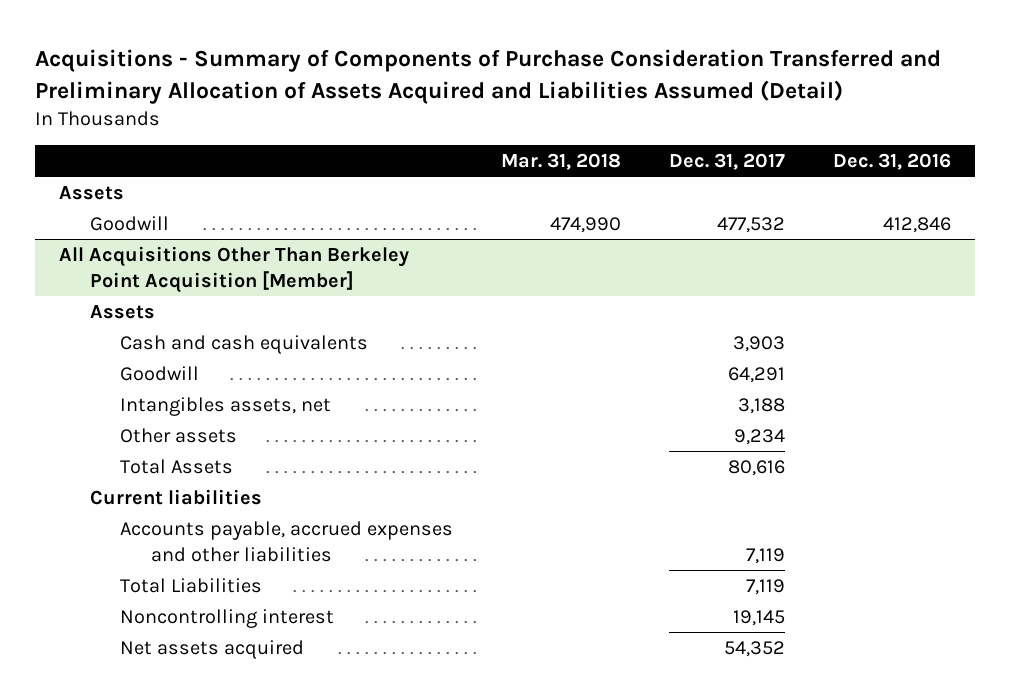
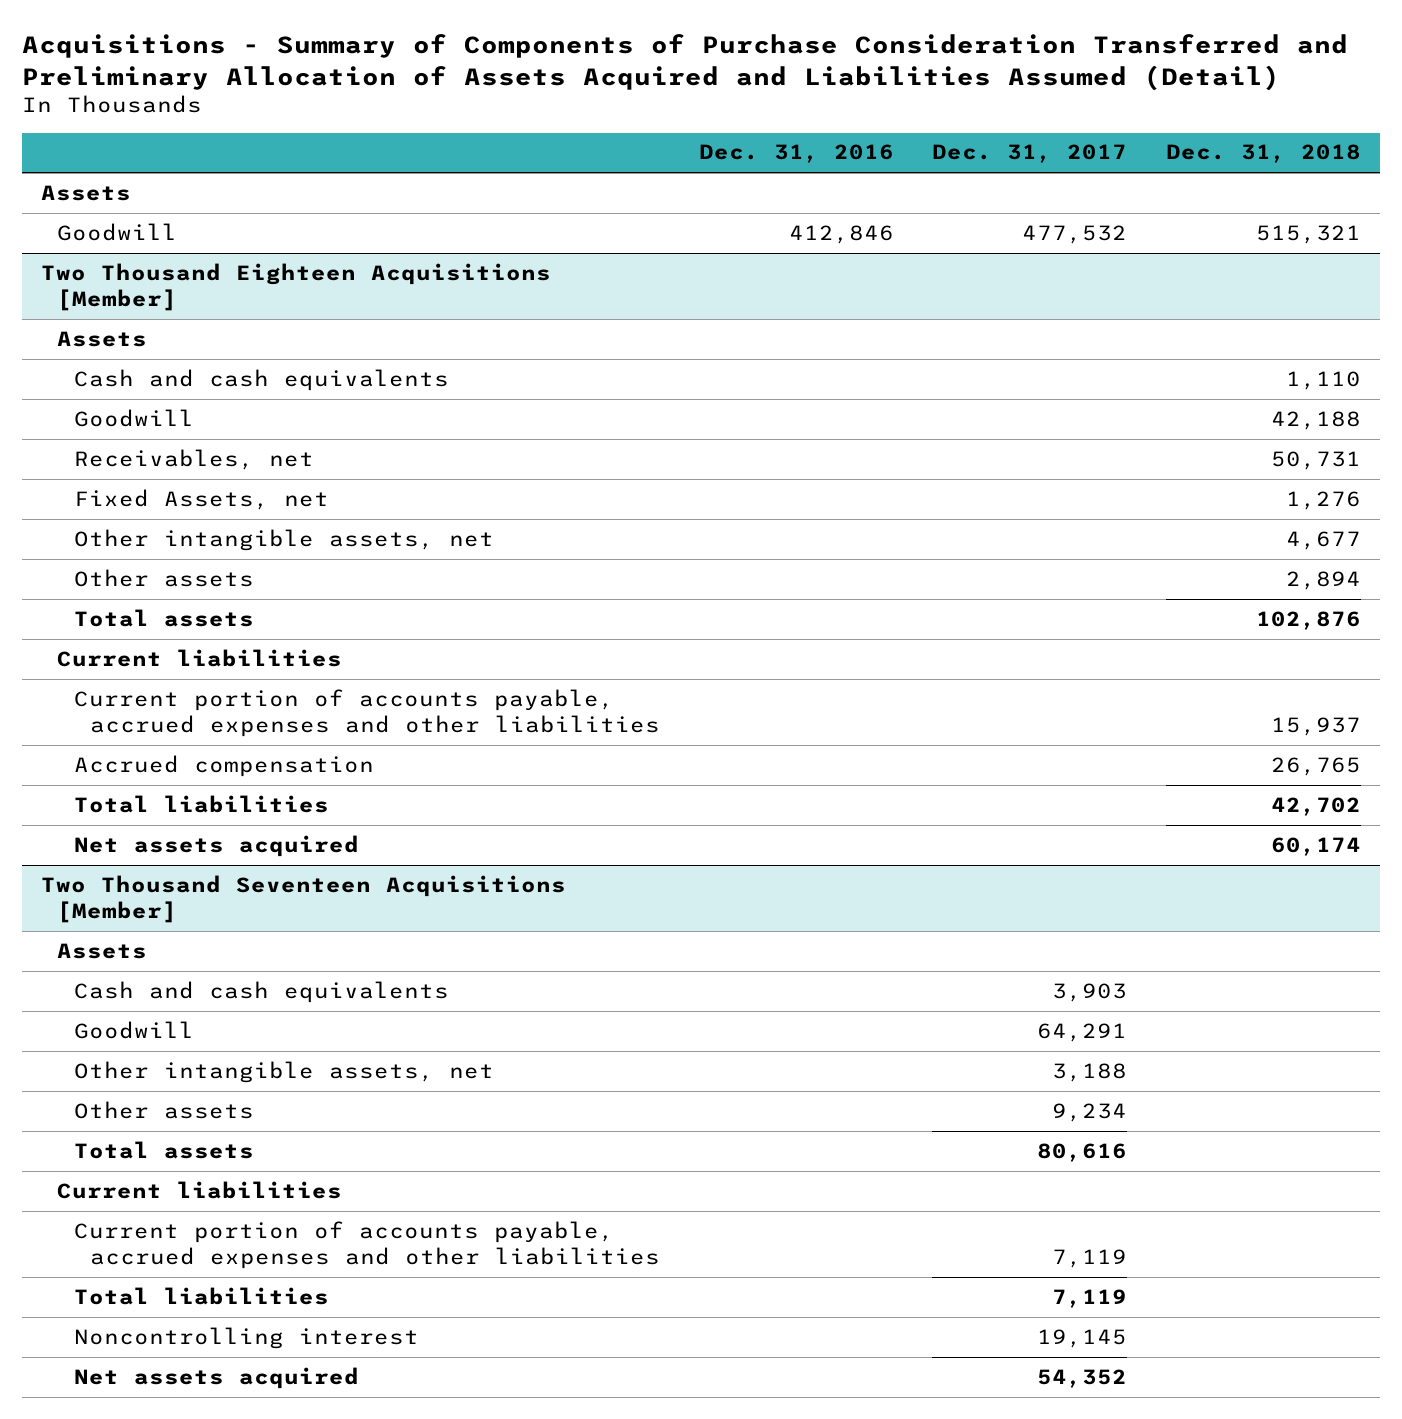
[501,153,622,171] Mar. 31, 2018 -> none
none -> [1165,144,1361,164] Dec. 31, 2018
none -> [41,262,552,312] Two Thousand Eighteen Acquisitions [Member]
none -> [57,330,148,347] Assets
none -> [73,368,449,391] Cash and cash equivalents
none -> [73,408,194,427] Goodwill
none -> [73,448,314,470] Receivables, net
none -> [73,488,329,510] Fixed Assets, net
none -> [73,528,494,551] Other intangible assets, net
none -> [73,568,254,587] Other assets
none -> [73,608,254,627] Total assets
none -> [57,648,343,667] Current liabilities
none -> [73,688,661,738] Current portion of accounts payable, accrued expenses and other liabilities
none -> [73,754,374,777] Accrued compensation
none -> [73,794,329,813] Total liabilities
none -> [73,834,359,857] Net assets acquired
[59,246,410,293] All Acquisitions Other Than Berkeley Point Acquisition [Member] -> [41,874,567,924] Two Thousand Seventeen Acquisitions [Member]
[120,397,332,417] Intangibles assets, net -> [73,1060,494,1083] Other intangible assets, net
[120,459,234,475] Total Assets -> [73,1140,254,1159] Total assets
[120,521,454,562] Accounts payable, accrued expenses and other liabilities -> [73,1220,661,1270] Current portion of accounts payable, accrued expenses and other liabilities
[120,578,263,594] Total Liabilities -> [73,1286,329,1305] Total liabilities

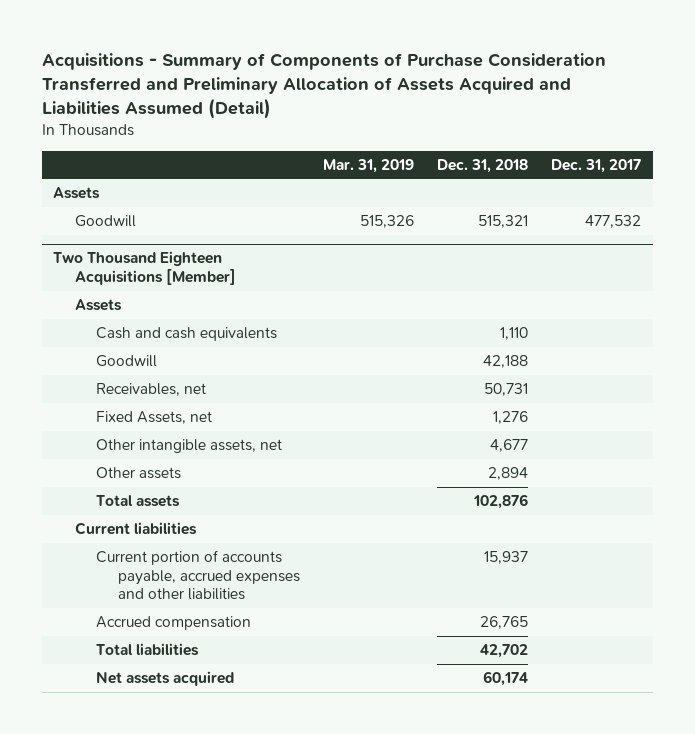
[698,144,894,164] Dec. 31, 2016 -> none
none -> [323,158,415,173] Mar. 31, 2019
[41,874,567,924] Two Thousand Seventeen Acquisitions [Member] -> none
[57,942,148,959] Assets -> none
[73,980,449,1003] Cash and cash equivalents -> none
[73,1020,194,1039] Goodwill -> none
[73,1060,494,1083] Other intangible assets, net -> none
[73,1100,254,1119] Other assets -> none
[73,1140,254,1159] Total assets -> none
[57,1180,343,1199] Current liabilities -> none
[73,1220,661,1270] Current portion of accounts payable, accrued expenses and other liabilities -> none
[73,1286,329,1305] Total liabilities -> none
[73,1326,419,1349] Noncontrolling interest -> none
[73,1366,359,1389] Net assets acquired -> none

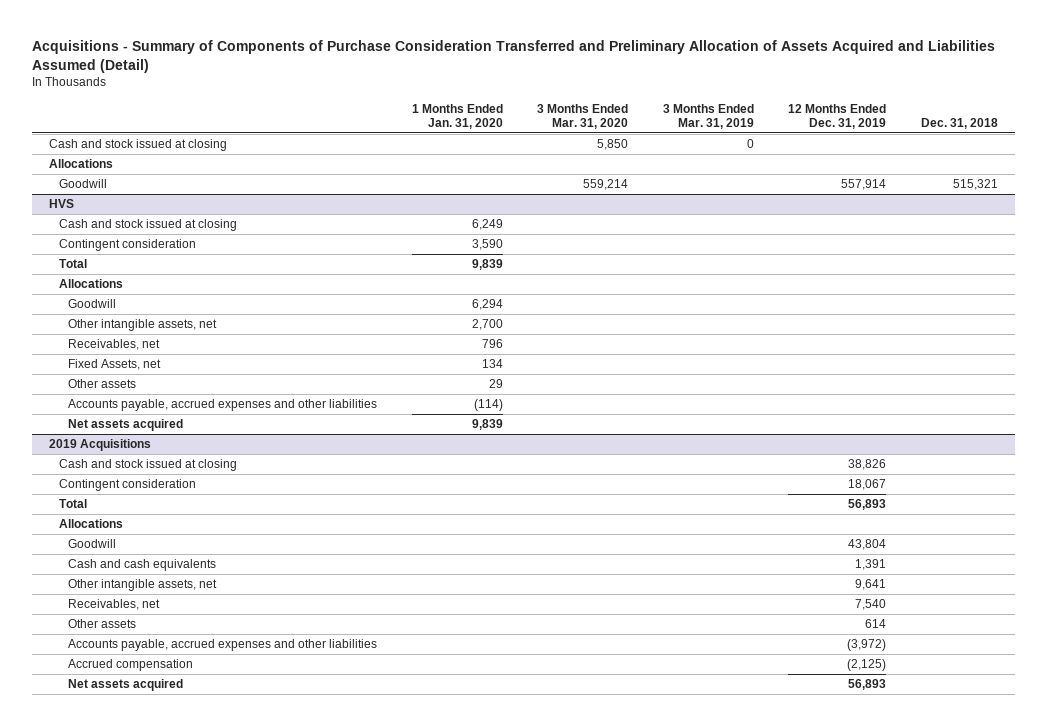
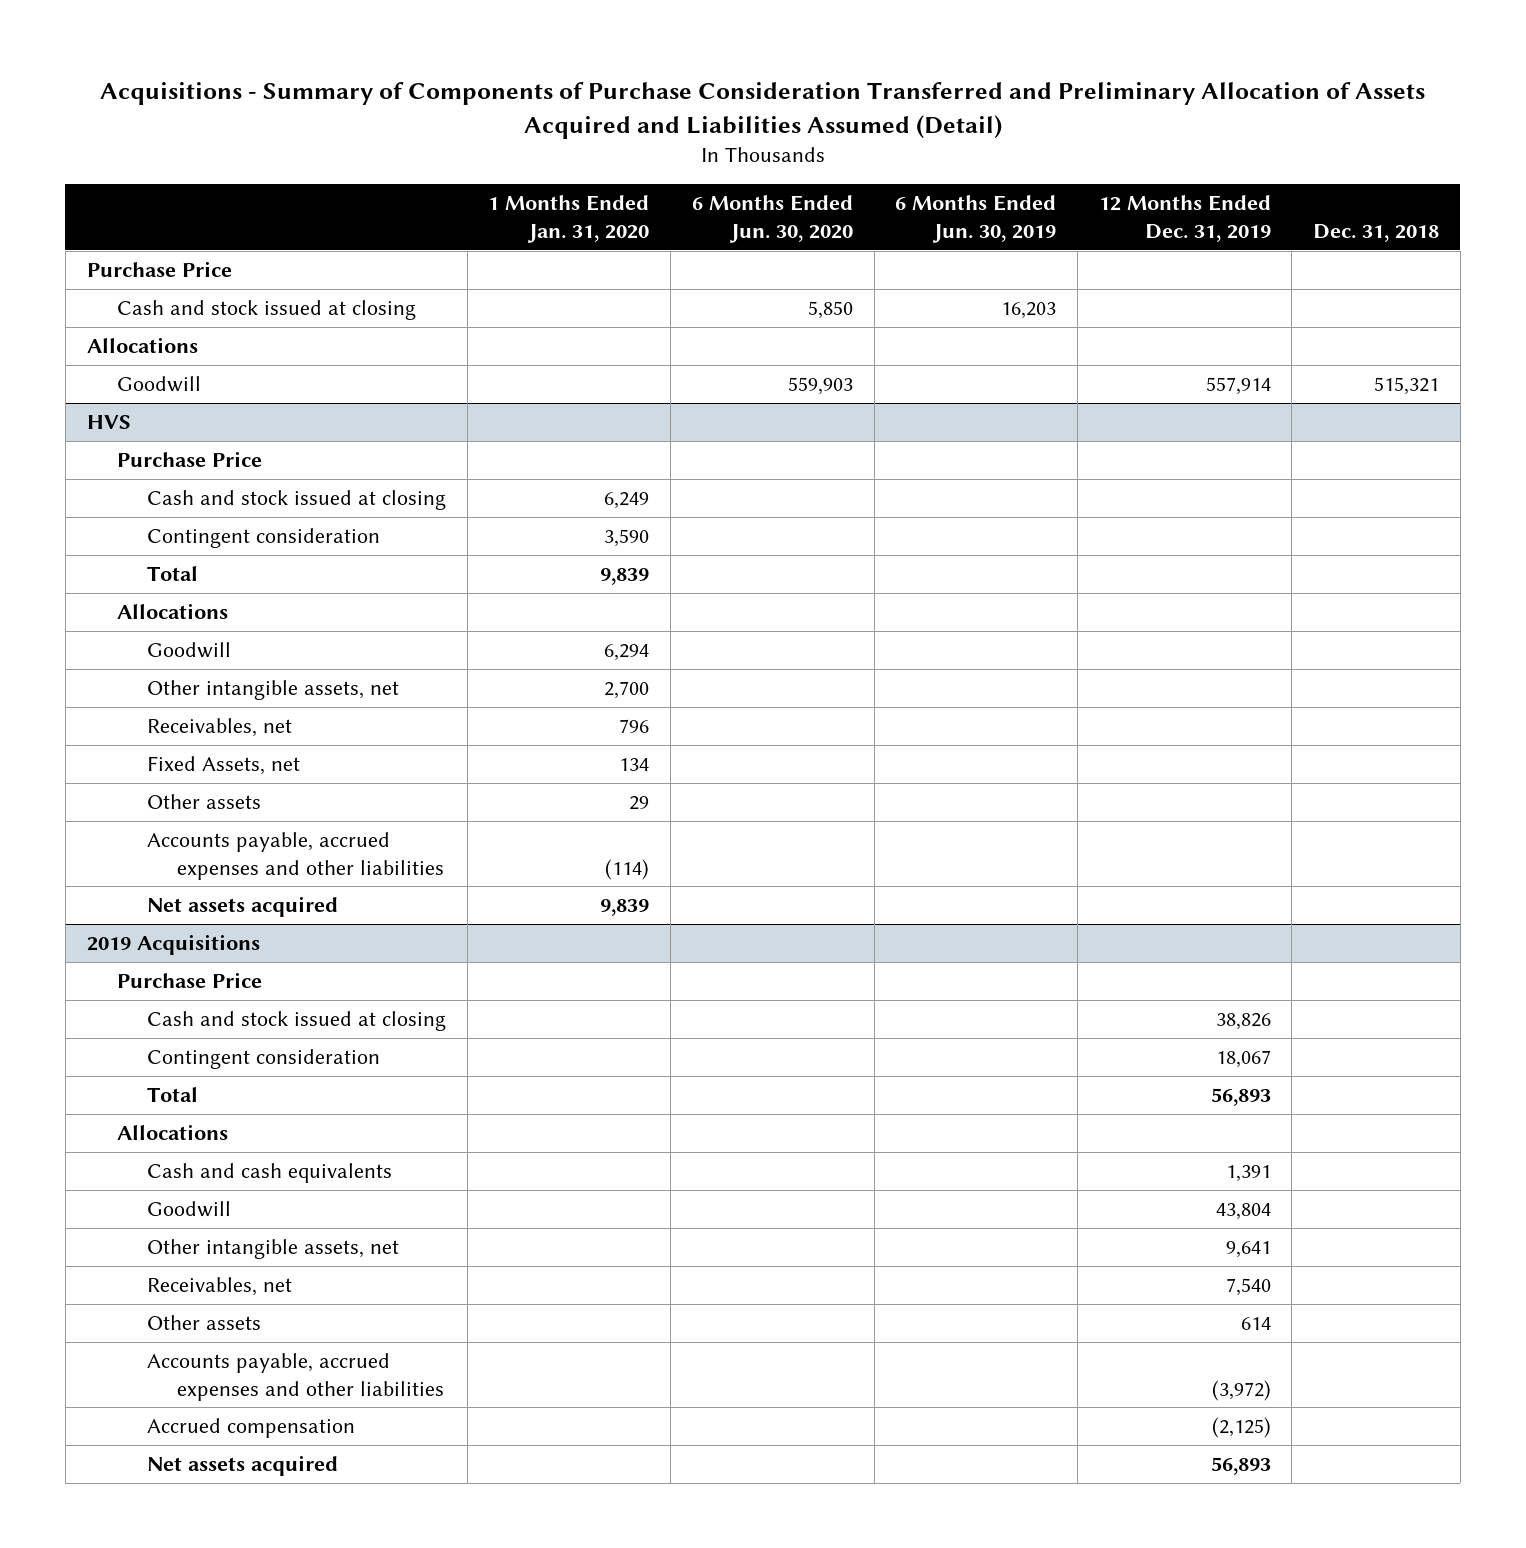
[537,103,629,130] 3 Months Ended Mar. 31, 2020 -> none
[662,103,754,130] 3 Months Ended Mar. 31, 2019 -> none
none -> [691,195,853,243] 6 Months Ended Jun. 30, 2020
none -> [895,195,1057,243] 6 Months Ended Jun. 30, 2019
none -> [86,260,232,277] Purchase Price
none -> [116,450,262,467] Purchase Price
none -> [116,971,262,988] Purchase Price
[68,539,117,549] Goodwill -> [147,1200,232,1217] Goodwill

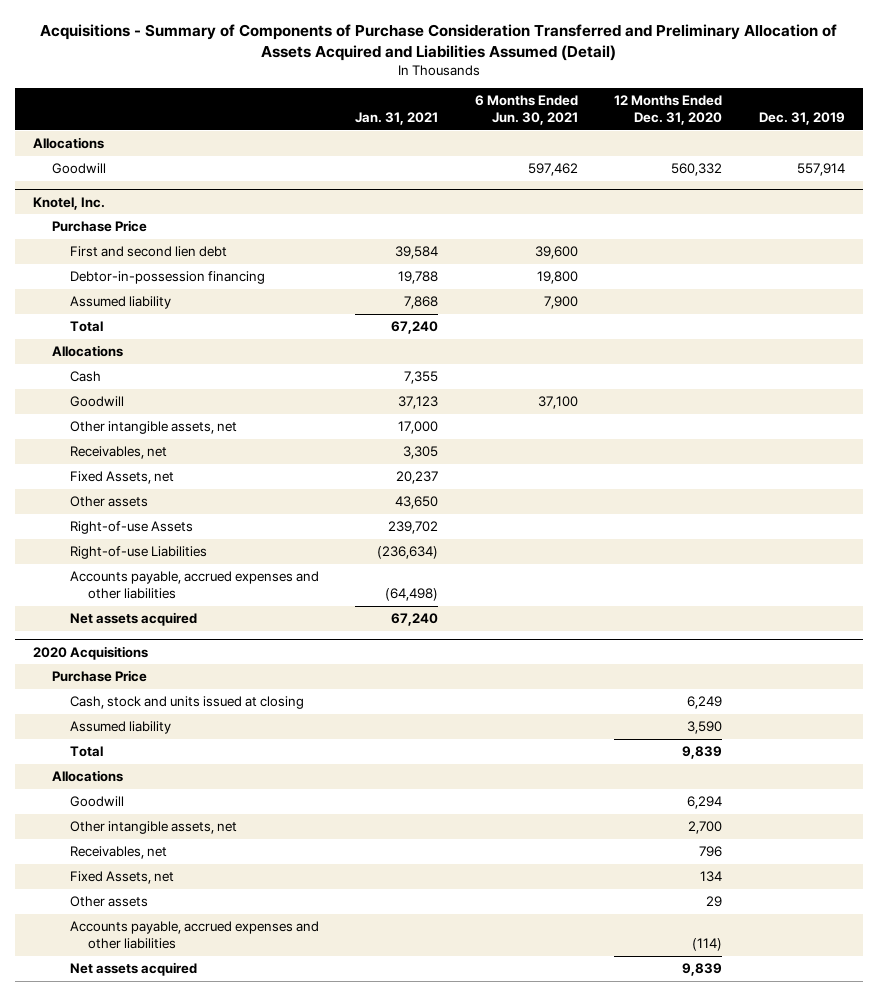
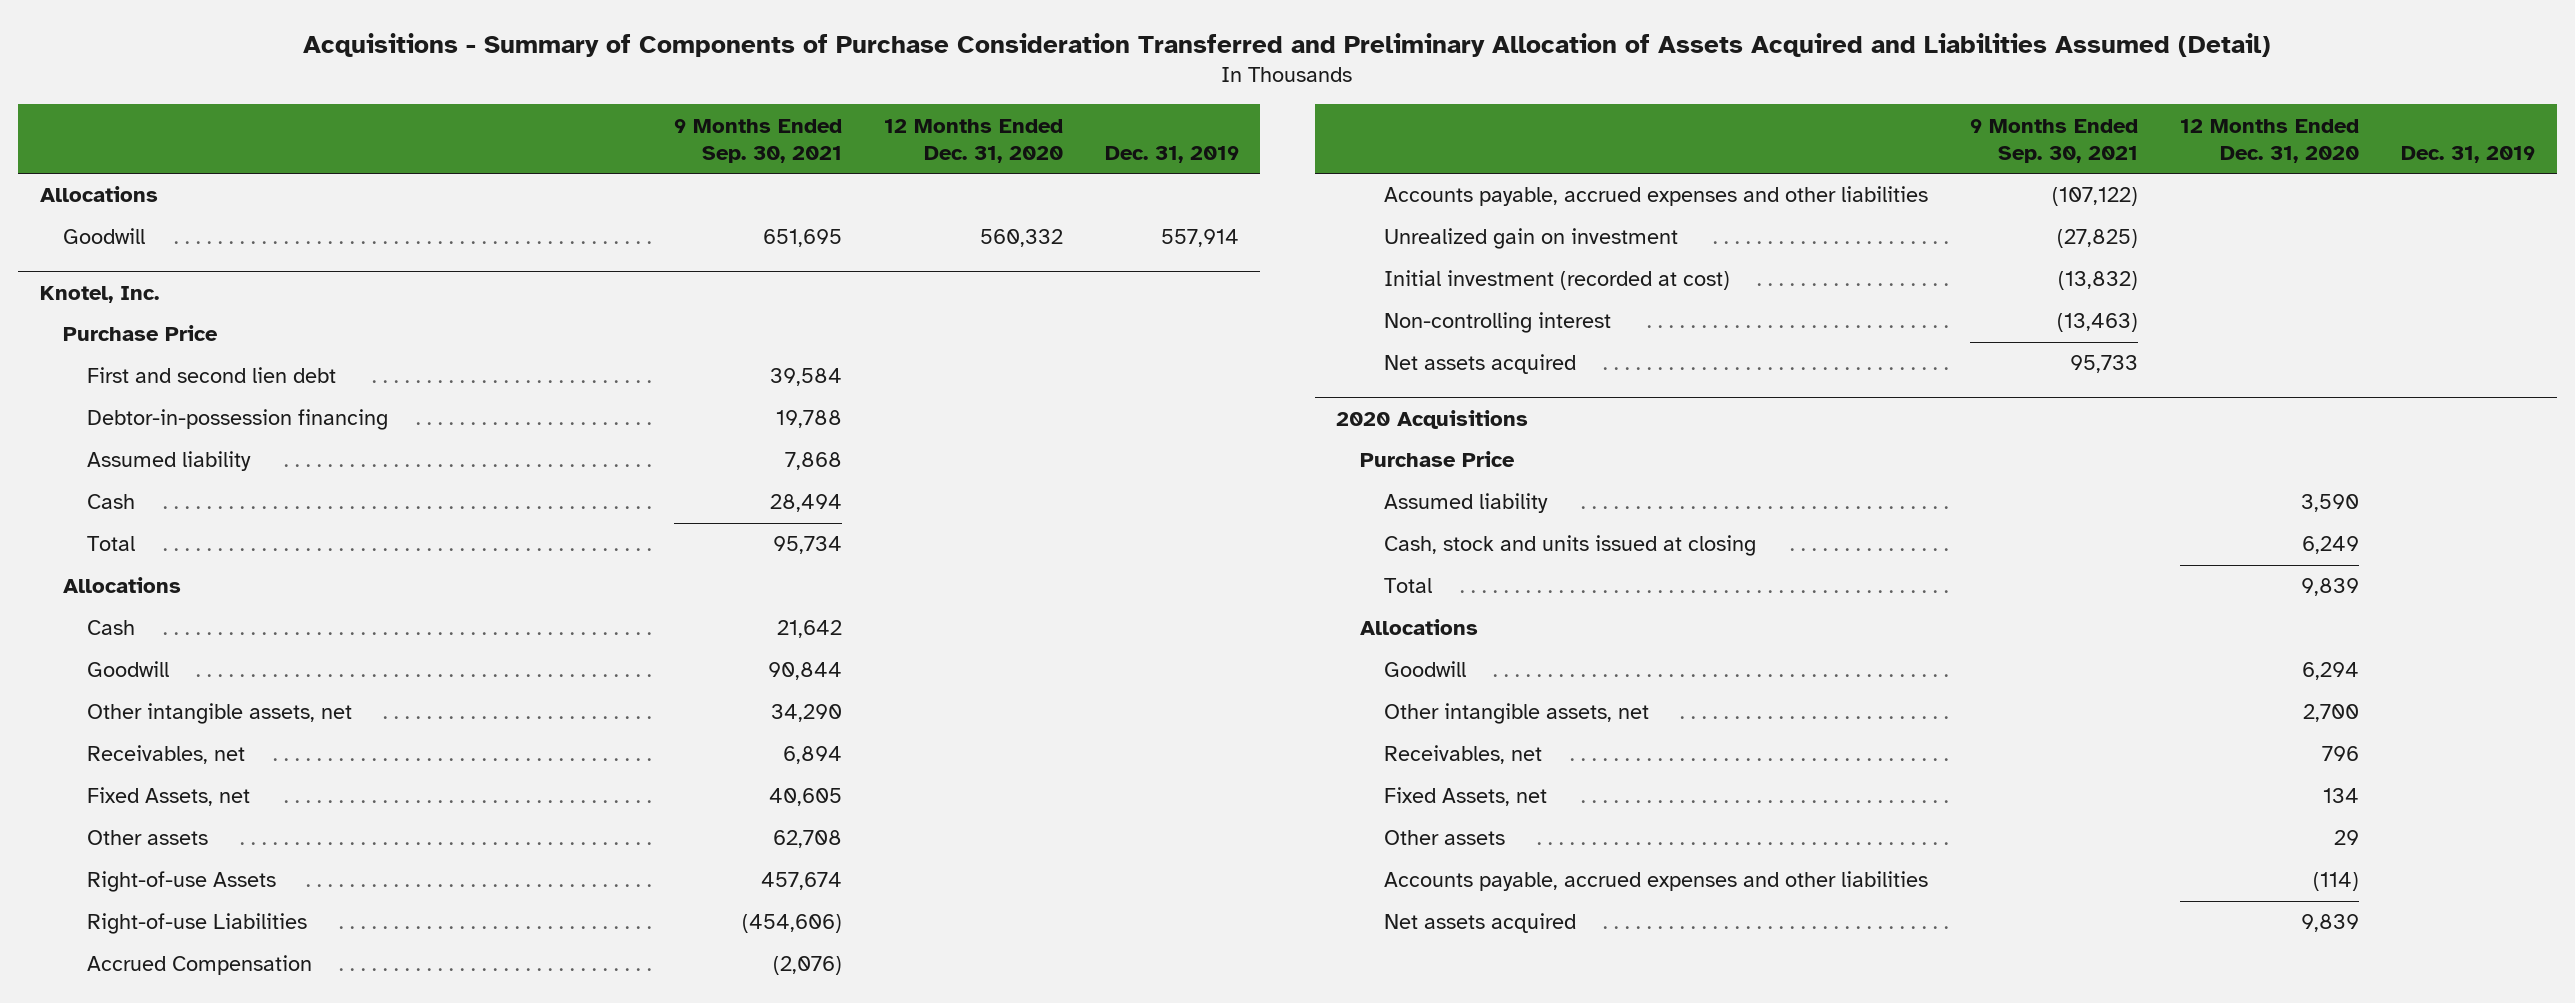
[355,111,439,125] Jan. 31, 2021 -> none
[474,94,578,125] 6 Months Ended Jun. 30, 2021 -> none
none -> [673,118,842,163] 9 Months Ended Sep. 30, 2021
none -> [87,494,136,510] Cash
none -> [87,955,313,976] Accrued Compensation
none -> [1383,228,1678,250] Unrealized gain on investment
none -> [1383,270,1730,291] Initial investment (recorded at cost)
none -> [1383,312,1611,334] Non-controlling interest
[69,696,304,710] Cash, stock and units issued at closing -> [1383,535,1756,557] Cash, stock and units issued at closing

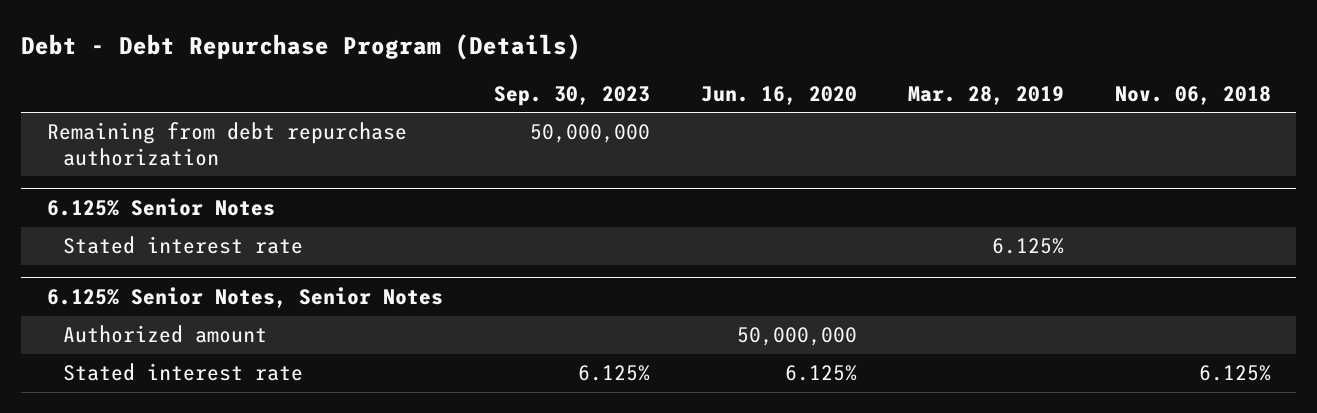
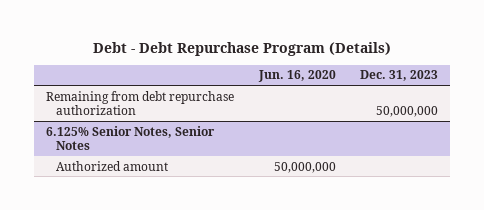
[493,85,650,106] Sep. 30, 2023 -> none
[907,85,1064,105] Mar. 28, 2019 -> none
[1114,85,1271,105] Nov. 06, 2018 -> none
none -> [360,70,439,82] Dec. 31, 2023
[46,198,275,217] 6.125% Senior Notes -> none
[63,236,304,255] Stated interest rate -> none
[63,363,304,382] Stated interest rate -> none

